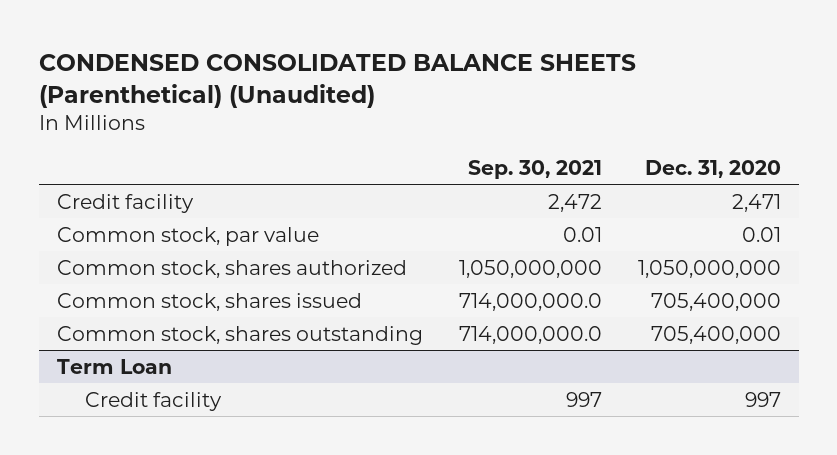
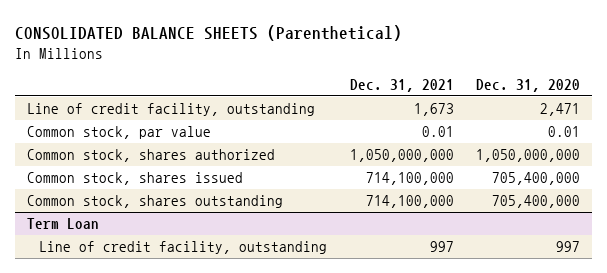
[38,53,636,108] CONDENSED CONSOLIDATED BALANCE SHEETS (Parenthetical) (Unaudited) -> [15,25,403,42] CONSOLIDATED BALANCE SHEETS (Parenthetical)
[467,159,602,179] Sep. 30, 2021 -> none
none -> [349,78,454,92] Dec. 31, 2021
[56,193,194,213] Credit facility -> [26,103,315,117] Line of credit facility, outstanding
[85,391,223,411] Credit facility -> [39,241,328,255] Line of credit facility, outstanding

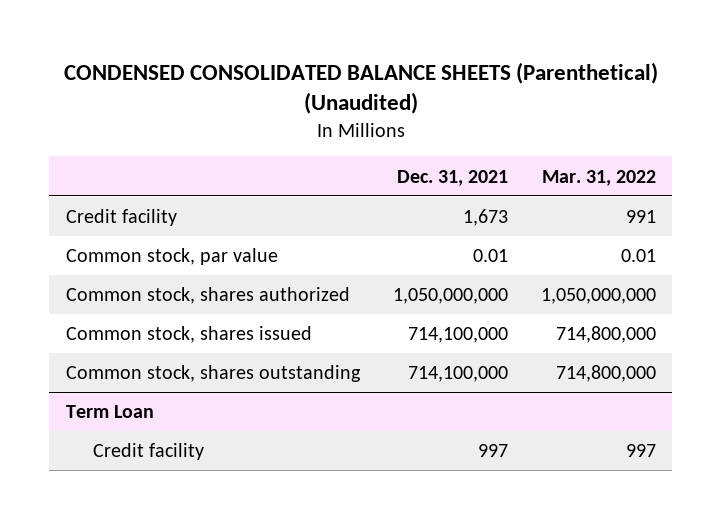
[15,25,403,42] CONSOLIDATED BALANCE SHEETS (Parenthetical) -> [63,61,658,115] CONDENSED CONSOLIDATED BALANCE SHEETS (Parenthetical) (Unaudited)
[476,78,581,92] Dec. 31, 2020 -> none
none -> [541,169,656,186] Mar. 31, 2022
[26,103,315,117] Line of credit facility, outstanding -> [65,209,177,227] Credit facility
[39,241,328,255] Line of credit facility, outstanding -> [92,443,204,461] Credit facility

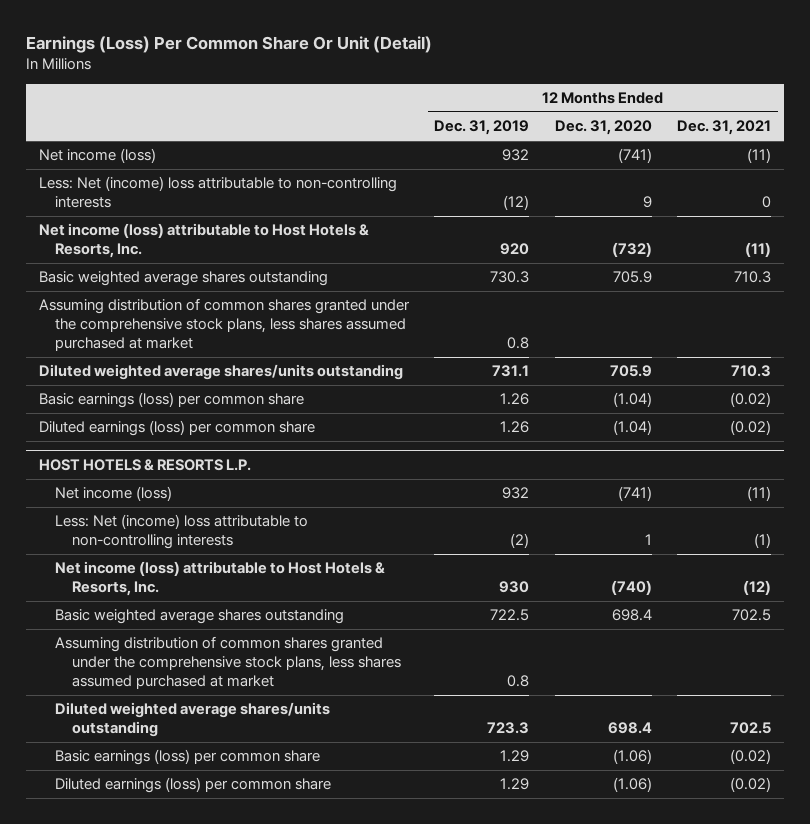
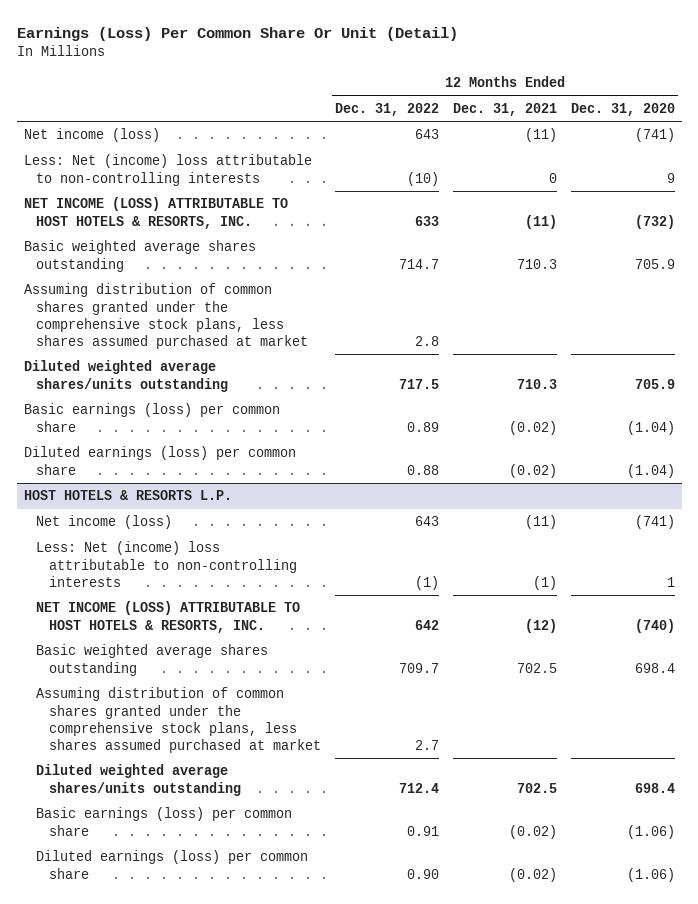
[434,120,530,136] Dec. 31, 2019 -> none
none -> [335,102,440,116] Dec. 31, 2022
[38,223,369,259] Net income (loss) attributable to Host Hotels & Resorts, Inc. -> [23,197,288,229] NET INCOME (LOSS) ATTRIBUTABLE TO HOST HOTELS & RESORTS, INC.
[55,561,386,597] Net income (loss) attributable to Host Hotels & Resorts, Inc. -> [36,601,301,633] NET INCOME (LOSS) ATTRIBUTABLE TO HOST HOTELS & RESORTS, INC.

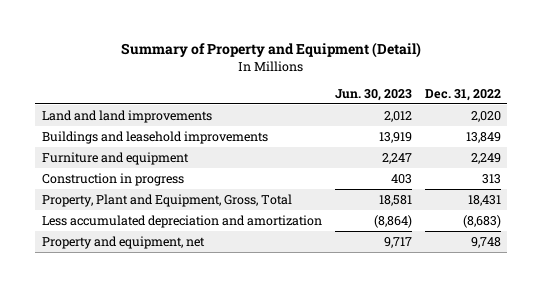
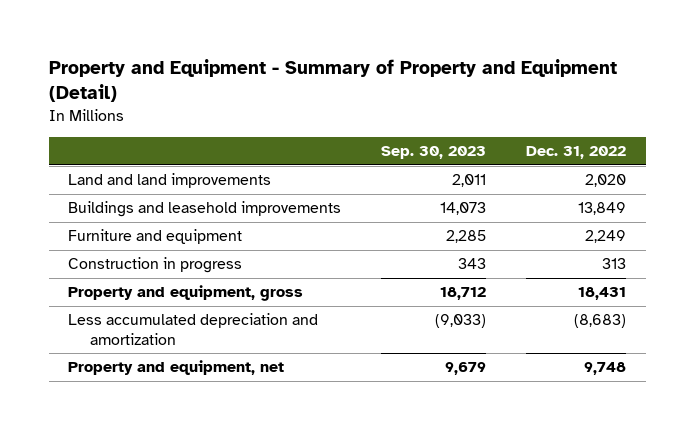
[121,42,422,59] Summary of Property and Equipment (Detail) -> [48,58,617,102] Property and Equipment - Summary of Property and Equipment (Detail)
[334,89,412,102] Jun. 30, 2023 -> none
none -> [381,146,487,160] Sep. 30, 2023
[41,193,292,207] Property, Plant and Equipment, Gross, Total -> [68,285,304,302] Property and equipment, gross

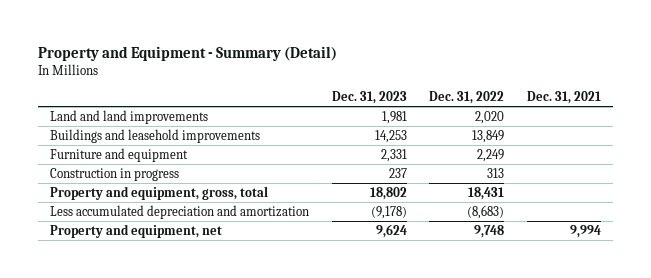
[48,58,617,102] Property and Equipment - Summary of Property and Equipment (Detail) -> [38,45,338,61] Property and Equipment - Summary (Detail)
[381,146,487,160] Sep. 30, 2023 -> none
none -> [331,91,407,105] Dec. 31, 2023
none -> [527,91,602,105] Dec. 31, 2021
[68,285,304,302] Property and equipment, gross -> [49,185,268,200] Property and equipment, gross, total

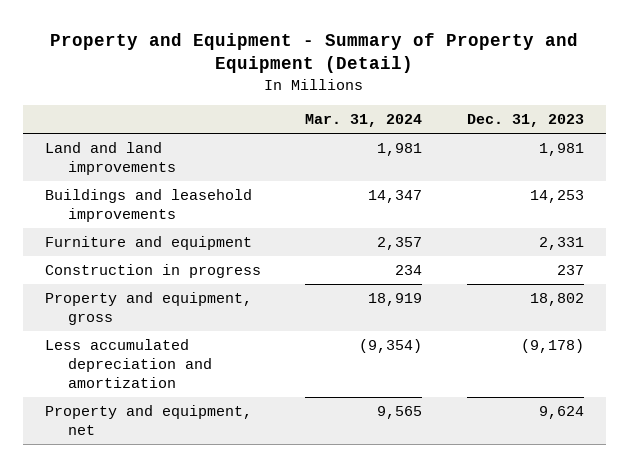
[38,45,338,61] Property and Equipment - Summary (Detail) -> [50,33,579,74] Property and Equipment - Summary of Property and Equipment (Detail)
[429,91,505,105] Dec. 31, 2022 -> none
[527,91,602,105] Dec. 31, 2021 -> none
none -> [305,113,423,127] Mar. 31, 2024
[49,185,268,200] Property and equipment, gross, total -> [44,292,252,325] Property and equipment, gross

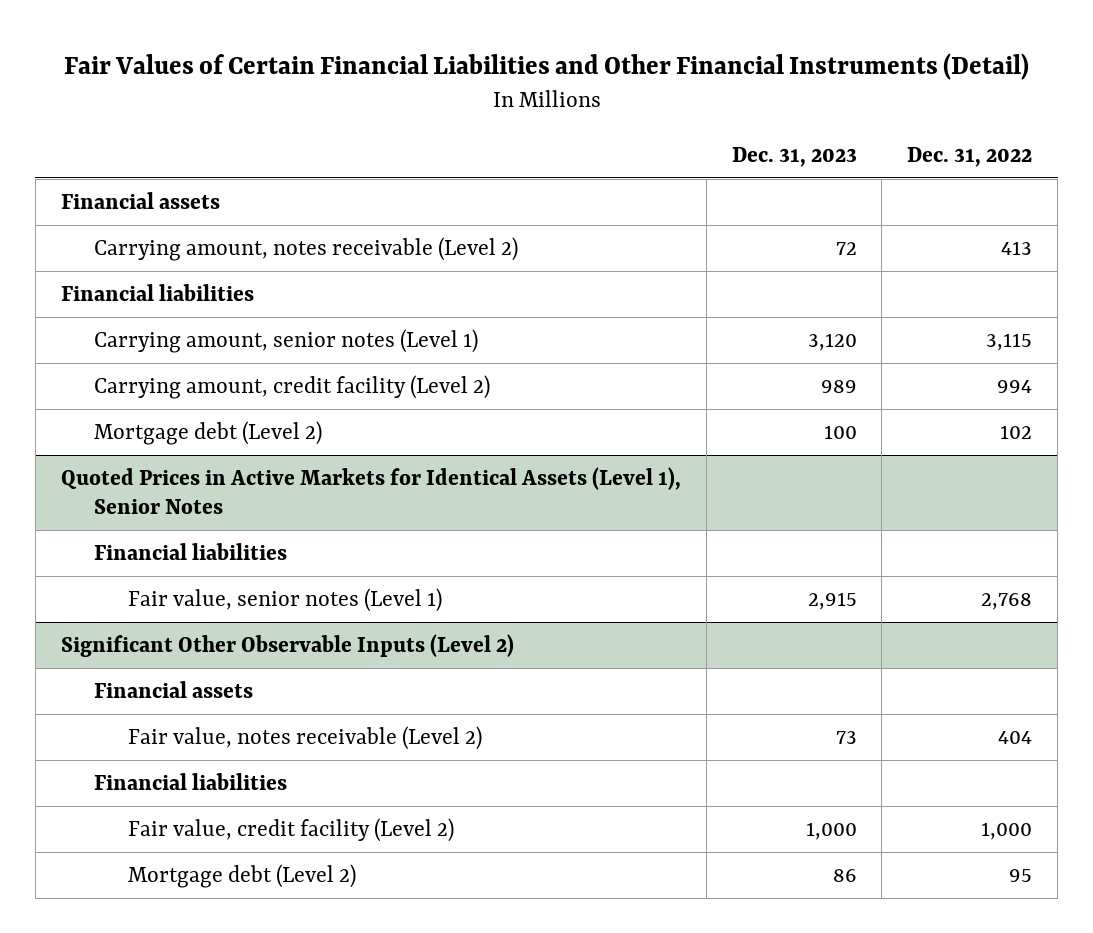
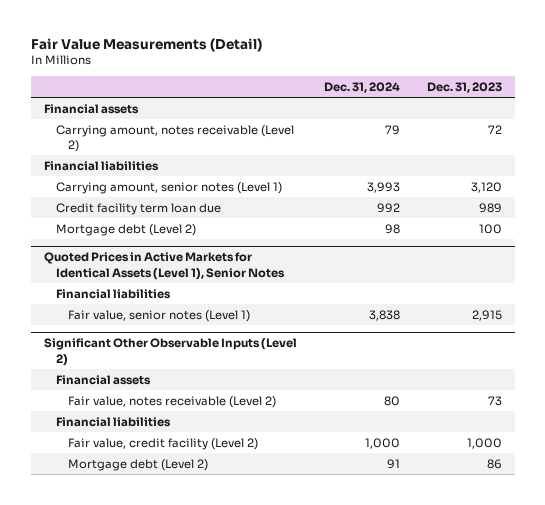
[63,52,1029,80] Fair Values of Certain Financial Liabilities and Other Financial Instruments (Detail) -> [30,37,262,52] Fair Value Measurements (Detail)
[907,146,1033,167] Dec. 31, 2022 -> none
none -> [323,81,400,93] Dec. 31, 2024
[94,375,491,400] Carrying amount, credit facility (Level 2) -> [56,202,222,215] Credit facility term loan due

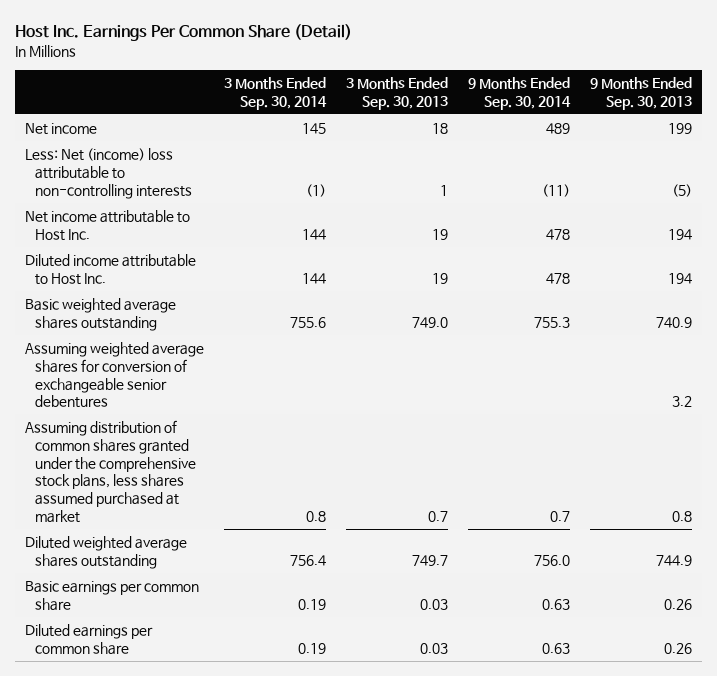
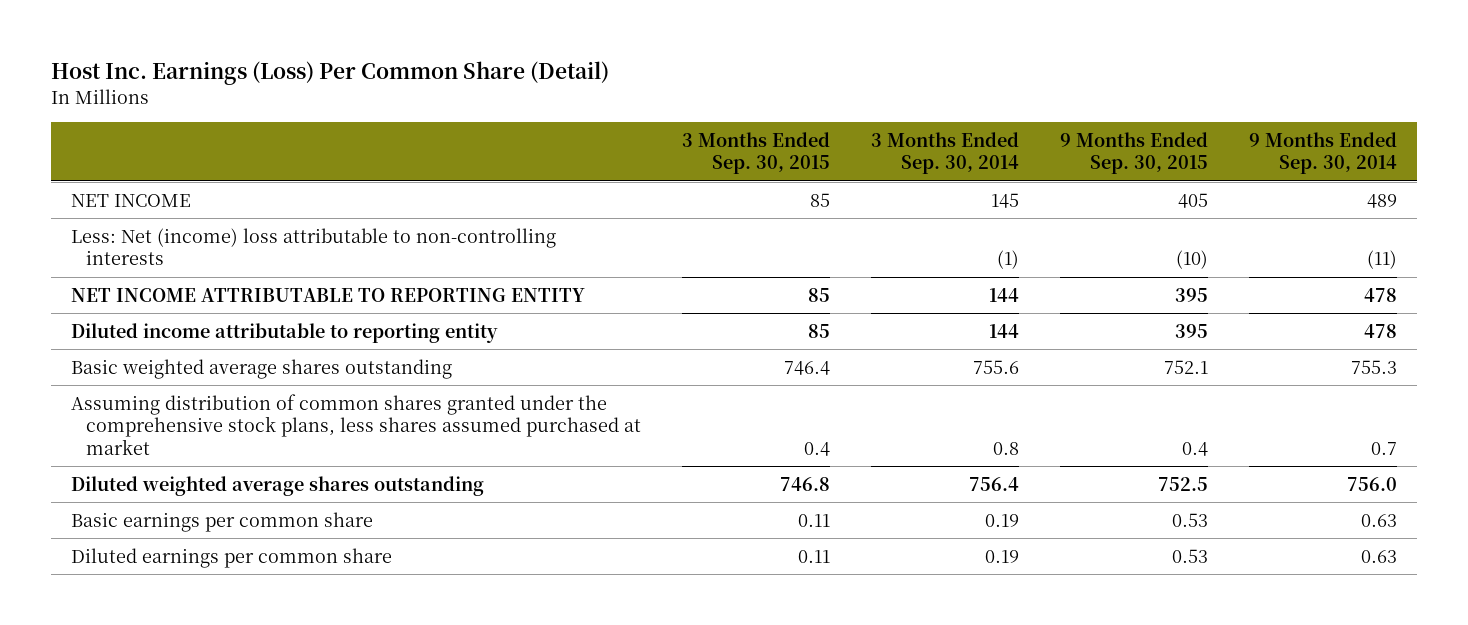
[15,23,353,41] Host Inc. Earnings Per Common Share (Detail) -> [50,61,609,86] Host Inc. Earnings (Loss) Per Common Share (Detail)
[346,77,449,110] 3 Months Ended Sep. 30, 2013 -> none
[590,77,693,110] 9 Months Ended Sep. 30, 2013 -> none
none -> [682,131,831,175] 3 Months Ended Sep. 30, 2015
none -> [1059,131,1208,175] 9 Months Ended Sep. 30, 2015
[25,123,98,136] Net income -> [71,193,192,207] NET INCOME
[25,210,191,241] Net income attributable to Host Inc. -> [71,287,586,302] NET INCOME ATTRIBUTABLE TO REPORTING ENTITY
[25,254,197,285] Diluted income attributable to Host Inc. -> [71,322,499,343] Diluted income attributable to reporting entity
[25,342,205,409] Assuming weighted average shares for conversion of exchangeable senior debentures -> none

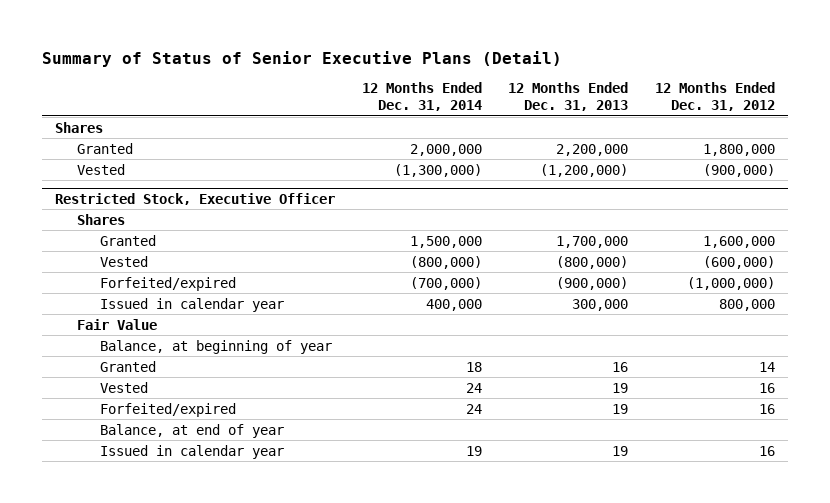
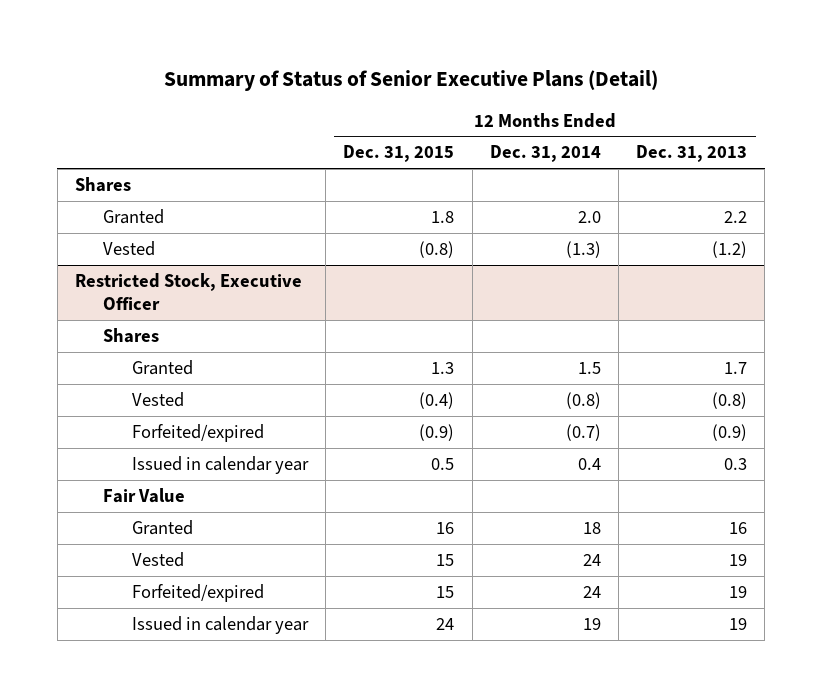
[655,82,776,112] 12 Months Ended Dec. 31, 2012 -> none
none -> [343,145,455,163] Dec. 31, 2015
[409,143,482,156] 2,000,000 -> [577,211,601,224] 2.0
[556,143,629,156] 2,200,000 -> [724,211,748,224] 2.2
[393,163,482,177] (1,300,000) -> [565,241,601,259] (1.3)
[540,163,629,177] (1,200,000) -> [712,241,748,259] (1.2)
[409,235,482,248] 1,500,000 -> [577,362,601,375] 1.5
[556,235,629,248] 1,700,000 -> [724,362,748,375] 1.7
[409,255,482,269] (800,000) -> [565,392,601,410] (0.8)
[556,255,629,269] (800,000) -> [712,392,748,410] (0.8)
[409,276,482,290] (700,000) -> [565,424,601,442] (0.7)
[556,276,629,290] (900,000) -> [712,424,748,442] (0.9)
[425,298,482,311] 400,000 -> [577,458,601,471] 0.4
[572,298,629,311] 300,000 -> [724,458,748,471] 0.3
[99,339,332,354] Balance, at beginning of year -> none
[99,423,284,438] Balance, at end of year -> none

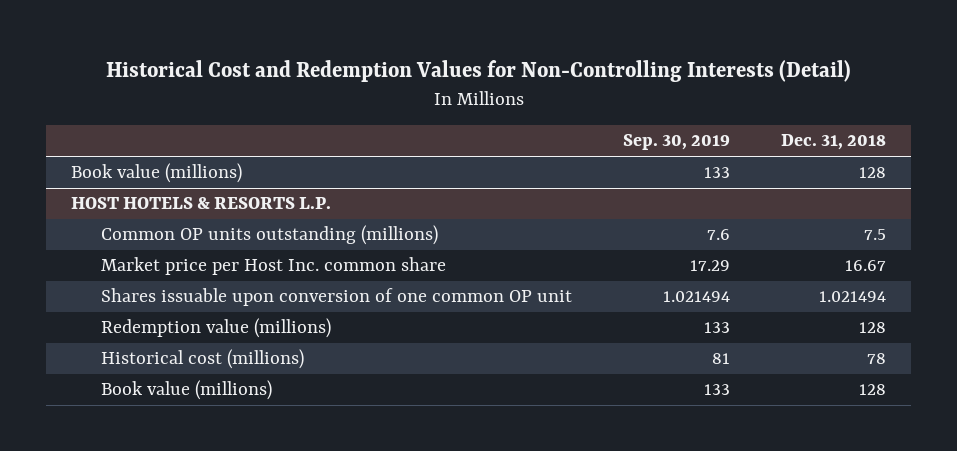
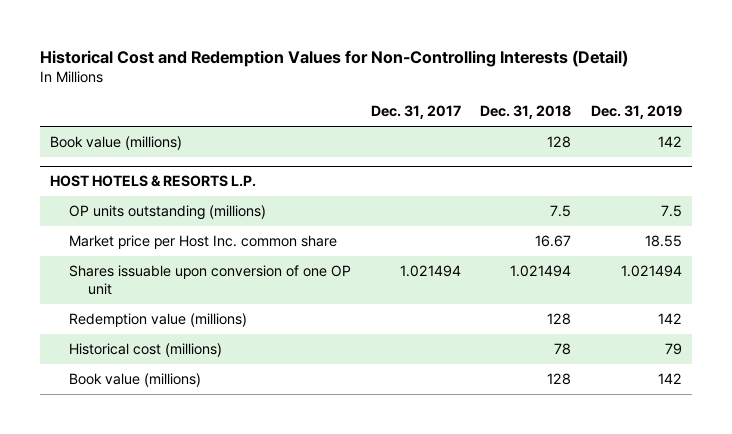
[622,134,730,151] Sep. 30, 2019 -> none
none -> [370,105,461,120] Dec. 31, 2017
none -> [591,105,683,120] Dec. 31, 2019
[100,225,438,246] Common OP units outstanding (millions) -> [69,204,267,220] OP units outstanding (millions)
[100,288,572,307] Shares issuable upon conversion of one common OP unit -> [69,264,352,296] Shares issuable upon conversion of one OP unit

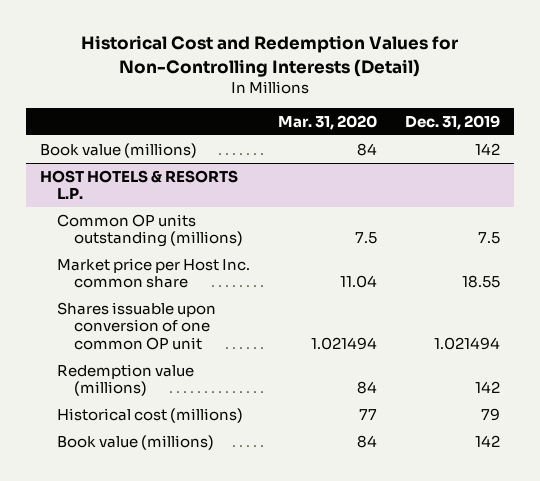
[370,105,461,120] Dec. 31, 2017 -> none
[480,105,572,120] Dec. 31, 2018 -> none
none -> [277,114,377,130] Mar. 31, 2020
[69,204,267,220] OP units outstanding (millions) -> [56,213,243,248] Common OP units outstanding (millions)
[69,264,352,296] Shares issuable upon conversion of one OP unit -> [56,301,216,350] Shares issuable upon conversion of one common OP unit

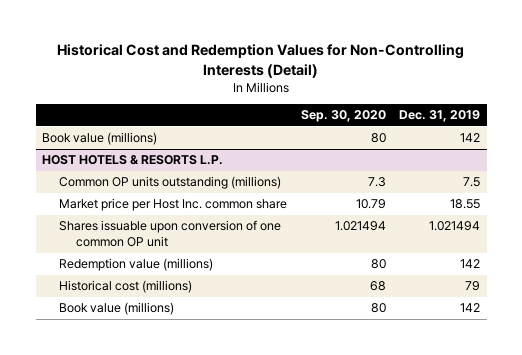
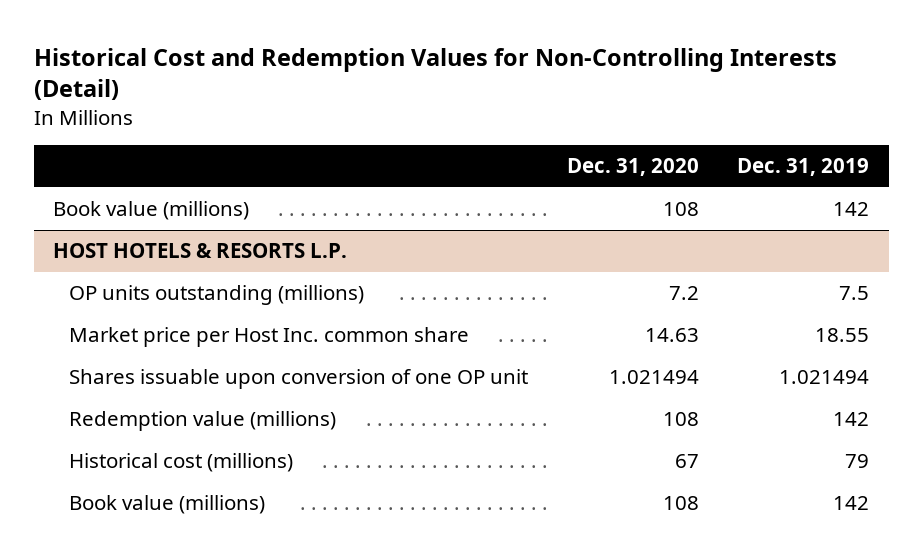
[300,110,386,123] Sep. 30, 2020 -> none
none -> [566,158,699,177] Dec. 31, 2020
[59,176,282,190] Common OP units outstanding (millions) -> [69,285,365,306] OP units outstanding (millions)
[59,220,282,248] Shares issuable upon conversion of one common OP unit -> [69,369,529,390] Shares issuable upon conversion of one OP unit

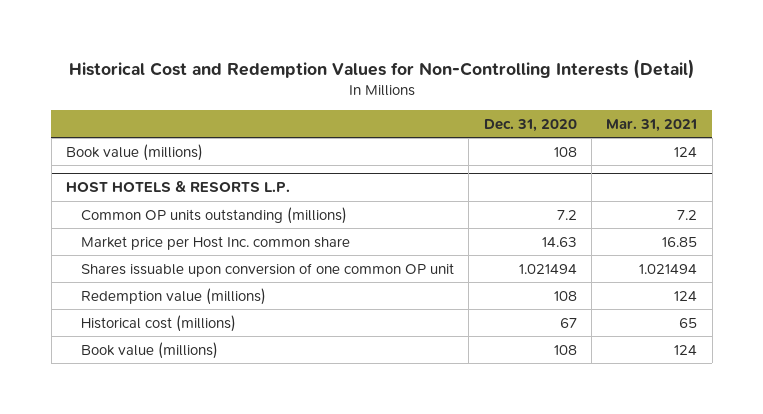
[737,158,870,177] Dec. 31, 2019 -> none
none -> [606,118,698,132] Mar. 31, 2021
[69,285,365,306] OP units outstanding (millions) -> [81,206,348,224] Common OP units outstanding (millions)
[69,369,529,390] Shares issuable upon conversion of one OP unit -> [81,262,455,277] Shares issuable upon conversion of one common OP unit

